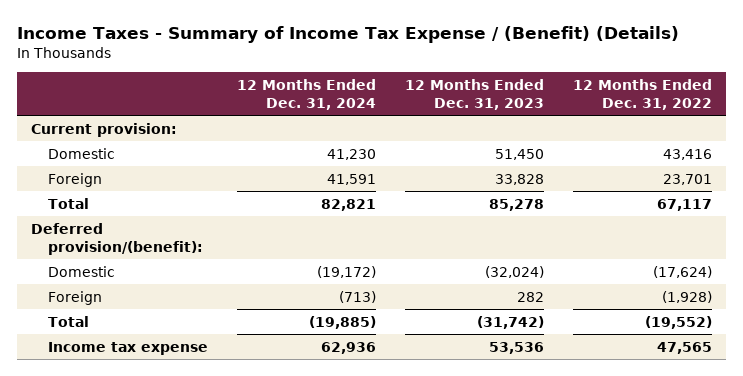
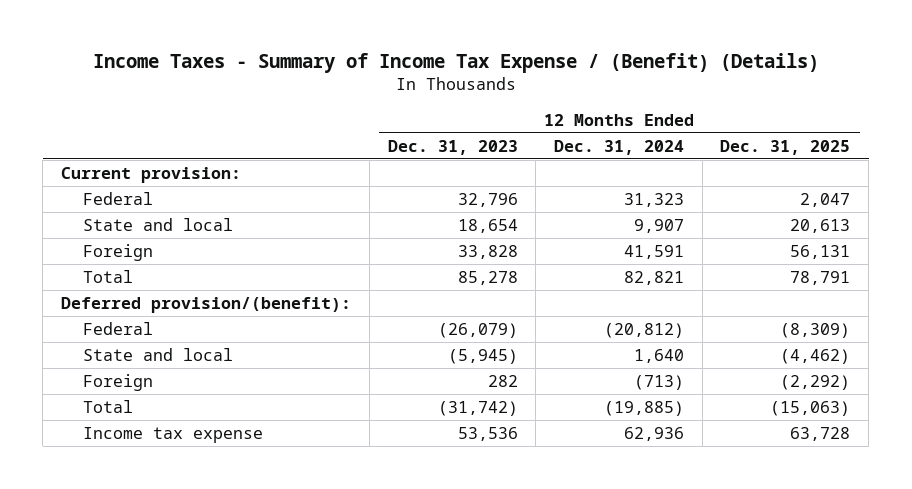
[572,78,712,110] 12 Months Ended Dec. 31, 2022 -> none
none -> [720,139,851,155] Dec. 31, 2025
[48,147,116,159] Domestic -> none
none -> [82,191,153,205] Federal
none -> [82,217,233,231] State and local
[48,265,116,277] Domestic -> none
none -> [82,321,153,335] Federal
none -> [82,347,233,361] State and local

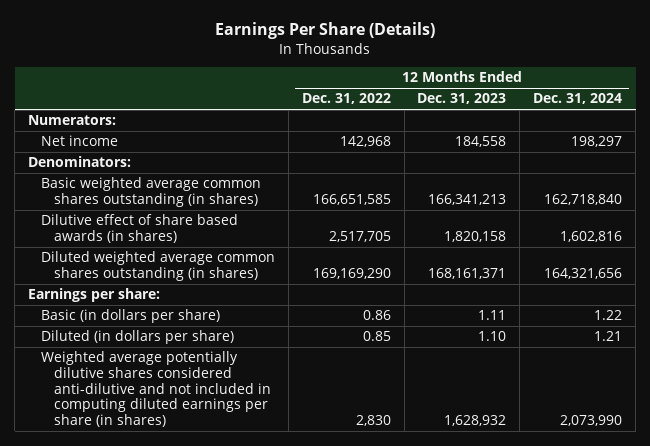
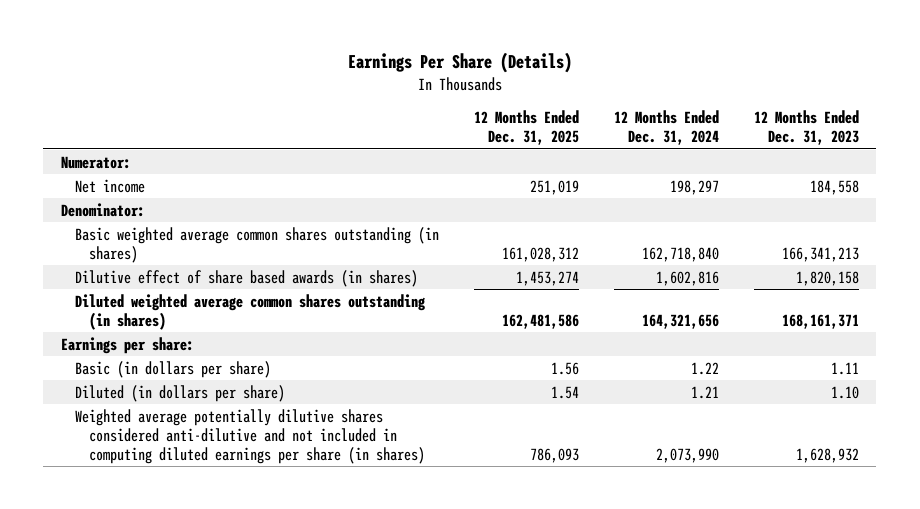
[301,93,391,105] Dec. 31, 2022 -> none
none -> [473,110,579,146] 12 Months Ended Dec. 31, 2025
[28,115,117,126] Numerators: -> [60,155,131,169] Numerator:
[28,156,132,168] Denominators: -> [60,202,145,217] Denominator:

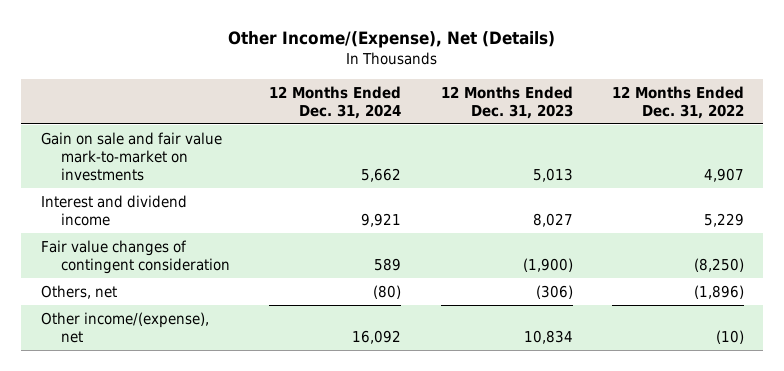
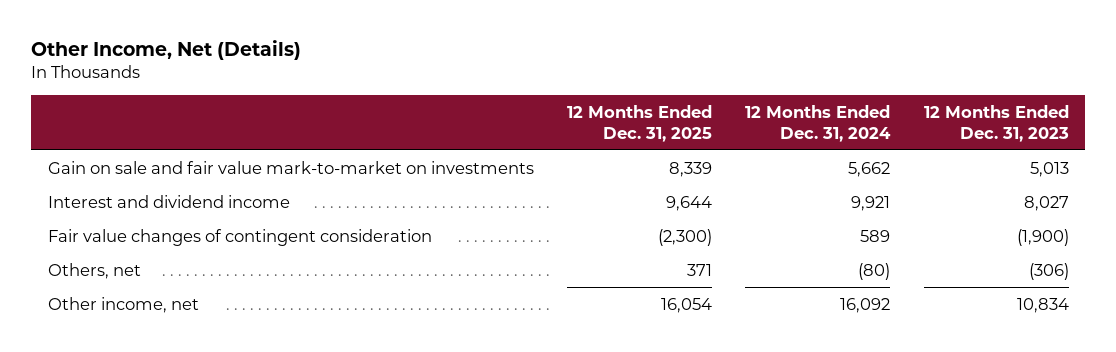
[228,30,556,48] Other Income/(Expense), Net (Details) -> [30,40,301,61] Other Income, Net (Details)
[611,85,744,119] 12 Months Ended Dec. 31, 2022 -> none
none -> [566,104,712,142] 12 Months Ended Dec. 31, 2025
[40,312,209,343] Other income/(expense), net -> [47,296,199,313] Other income, net

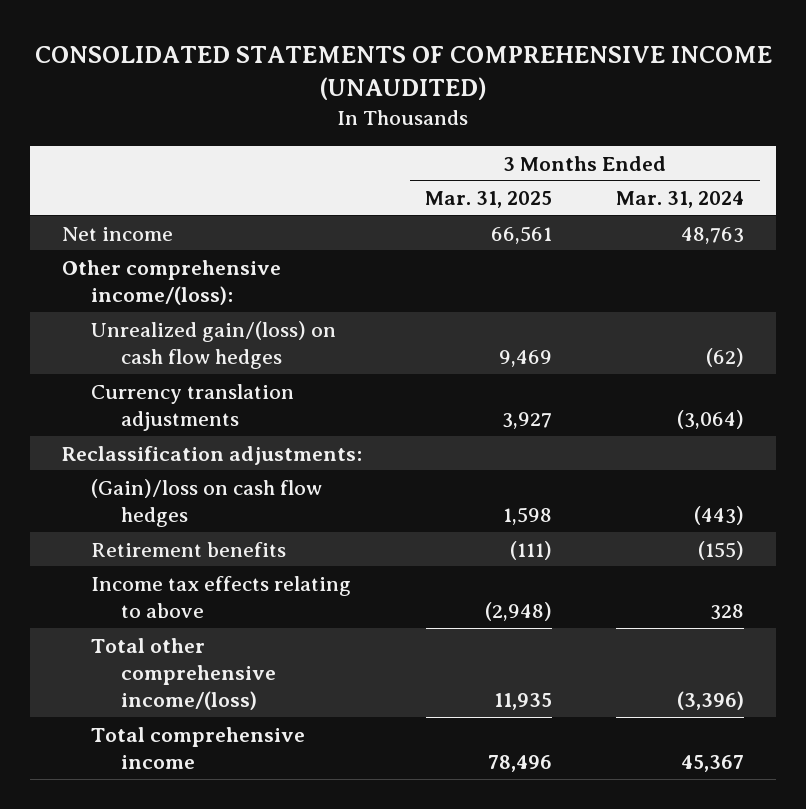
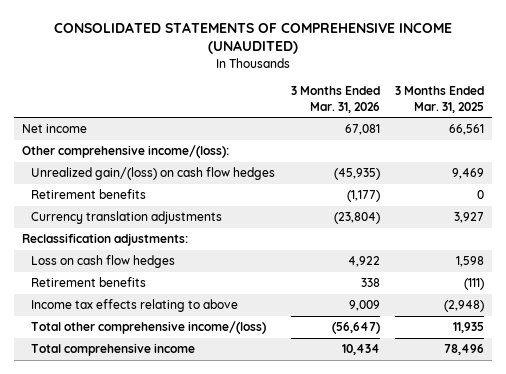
[616,190,745,208] Mar. 31, 2024 -> none
none -> [290,86,380,113] 3 Months Ended Mar. 31, 2026
none -> [31,189,147,200] Retirement benefits
[91,478,323,527] (Gain)/loss on cash flow hedges -> [31,255,176,269] Loss on cash flow hedges

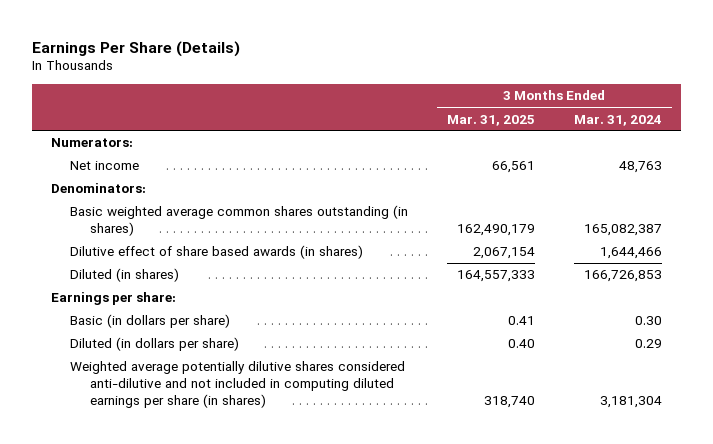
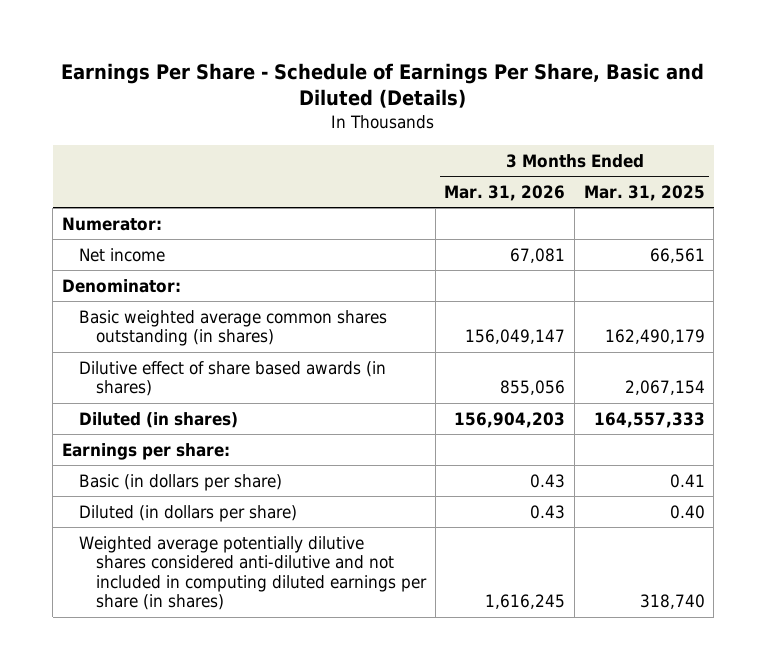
[31,40,240,57] Earnings Per Share (Details) -> [61,62,705,109] Earnings Per Share - Schedule of Earnings Per Share, Basic and Diluted (Details)
[573,114,662,126] Mar. 31, 2024 -> none
none -> [444,184,566,201] Mar. 31, 2026
[51,138,134,148] Numerators: -> [61,216,162,231] Numerator:
[51,183,147,194] Denominators: -> [61,278,181,293] Denominator:

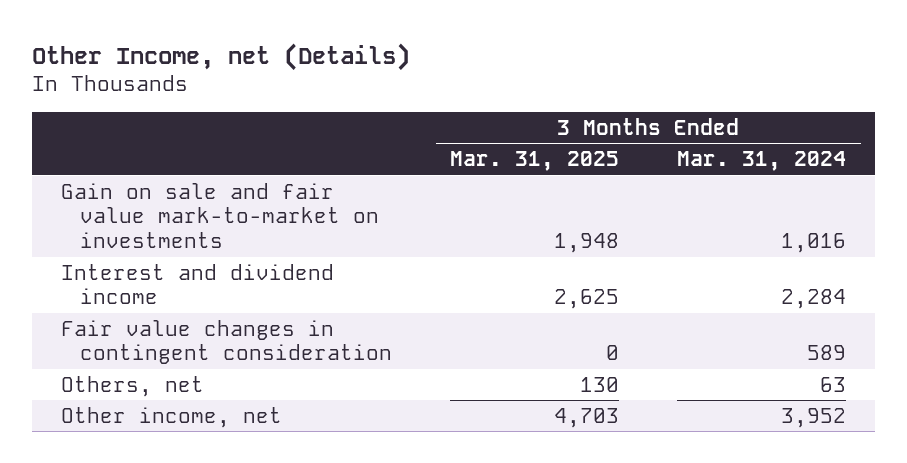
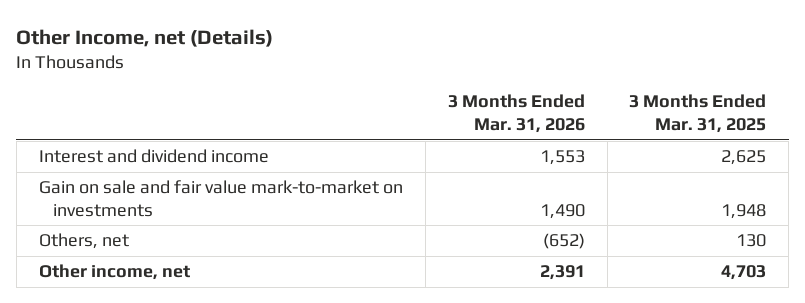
[677,151,847,172] Mar. 31, 2024 -> none
none -> [447,94,585,133] 3 Months Ended Mar. 31, 2026
[60,319,393,365] Fair value changes in contingent consideration -> none
[60,182,380,249] Gain on sale and fair value mark-to-market on investments -> [38,180,403,217] Gain on sale and fair value mark-to-market on investments

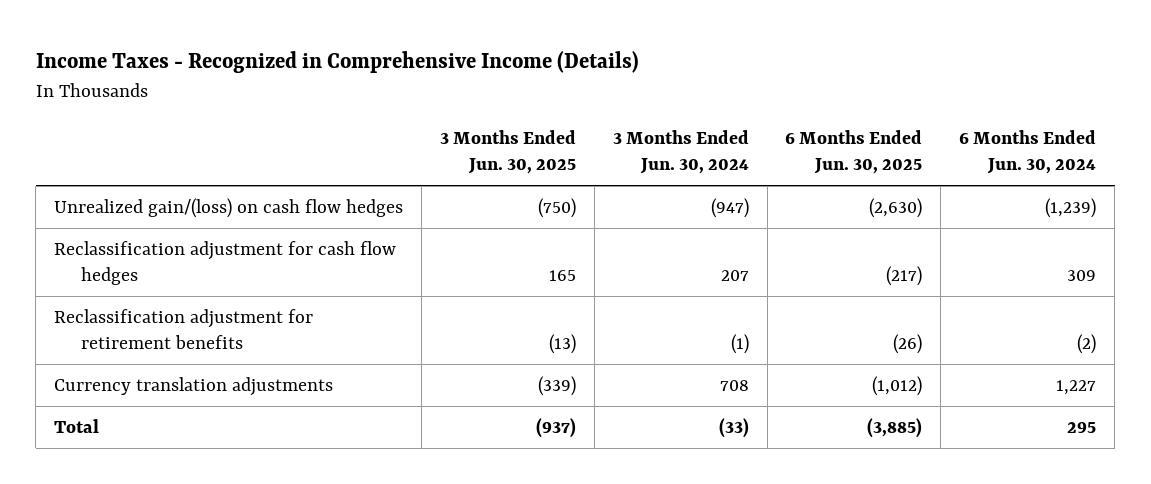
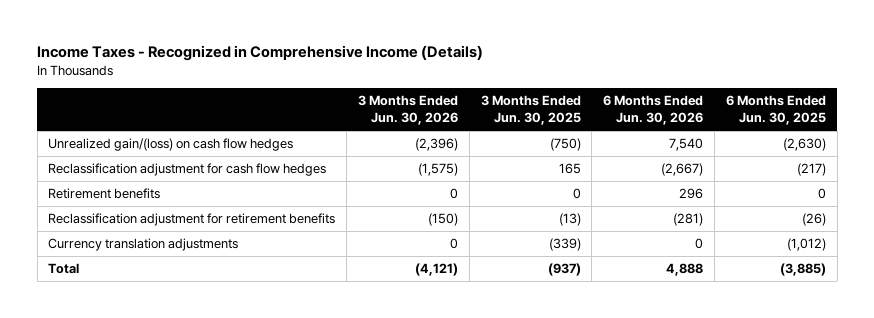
[612,130,749,175] 3 Months Ended Jun. 30, 2024 -> none
[959,130,1097,175] 6 Months Ended Jun. 30, 2024 -> none
none -> [357,95,458,126] 3 Months Ended Jun. 30, 2026
none -> [603,95,704,126] 6 Months Ended Jun. 30, 2026
none -> [48,188,161,200] Retirement benefits

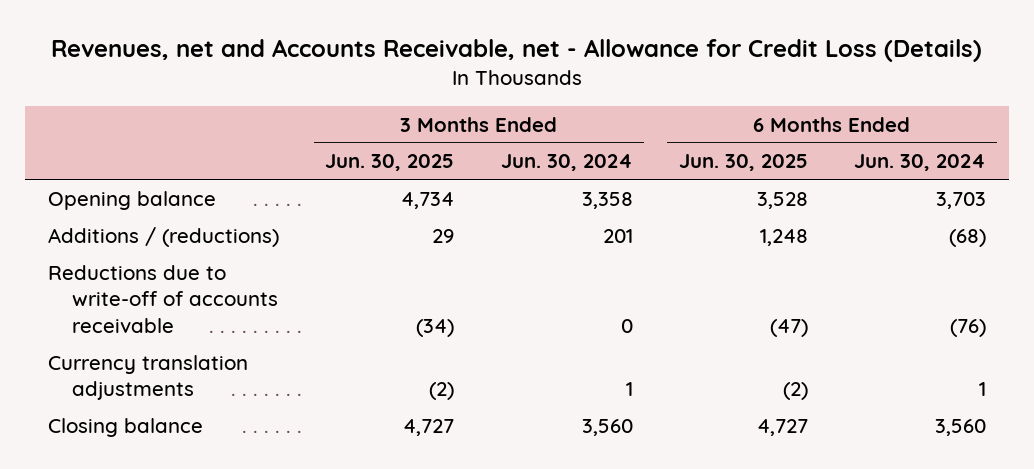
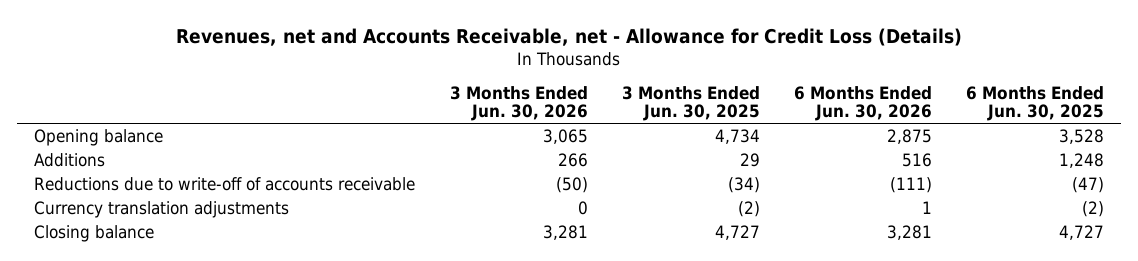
[500,154,633,172] Jun. 30, 2024 -> none
[853,154,986,172] Jun. 30, 2024 -> none
none -> [449,85,588,122] 3 Months Ended Jun. 30, 2026
none -> [793,85,932,122] 6 Months Ended Jun. 30, 2026
[48,226,280,247] Additions / (reductions) -> [34,152,106,167] Additions

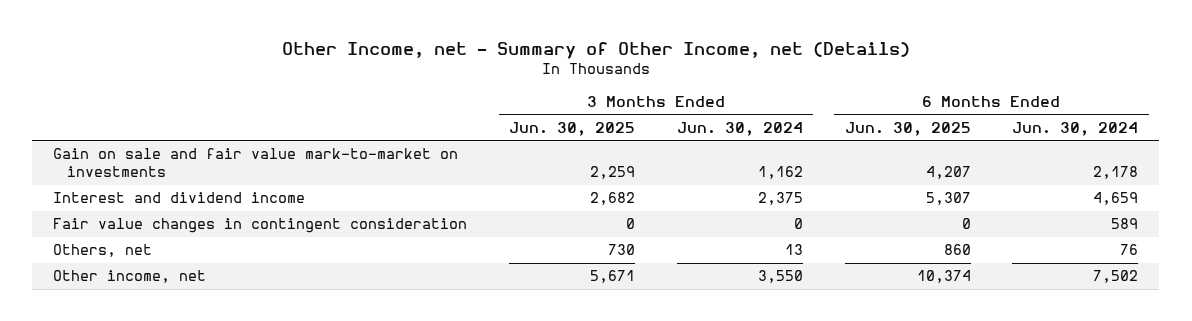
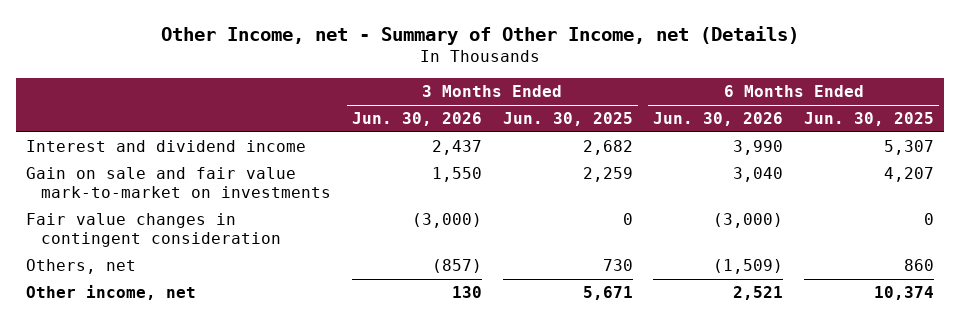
[676,121,803,136] Jun. 30, 2024 -> none
[1012,121,1139,136] Jun. 30, 2024 -> none
none -> [351,112,482,127] Jun. 30, 2026
none -> [653,112,784,127] Jun. 30, 2026
[53,148,459,178] Gain on sale and fair value mark-to-market on investments -> [26,167,332,199] Gain on sale and fair value mark-to-market on investments

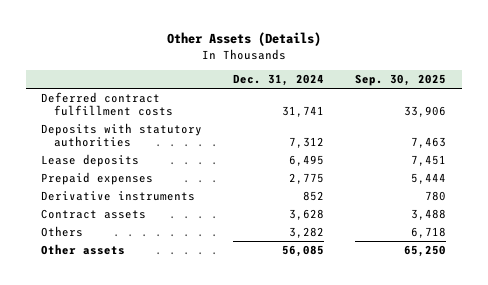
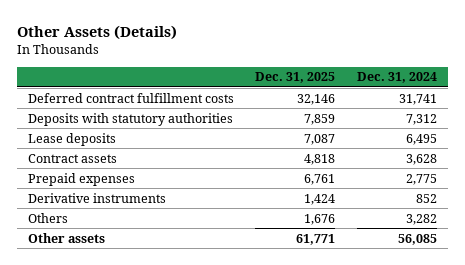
[355,74,447,87] Sep. 30, 2025 -> none
none -> [255,72,336,84] Dec. 31, 2025
[41,209,147,220] Contract assets -> [27,153,117,163] Contract assets

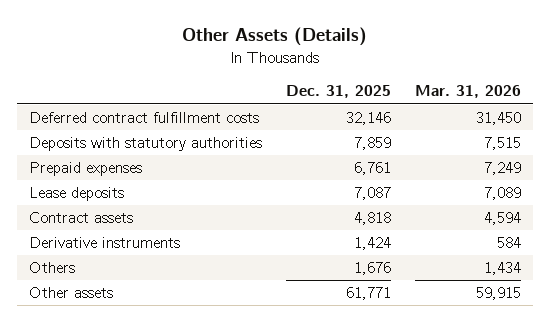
[357,72,438,84] Dec. 31, 2024 -> none
none -> [415,85,522,99] Mar. 31, 2026
[27,172,135,186] Prepaid expenses -> [29,162,143,177] Prepaid expenses

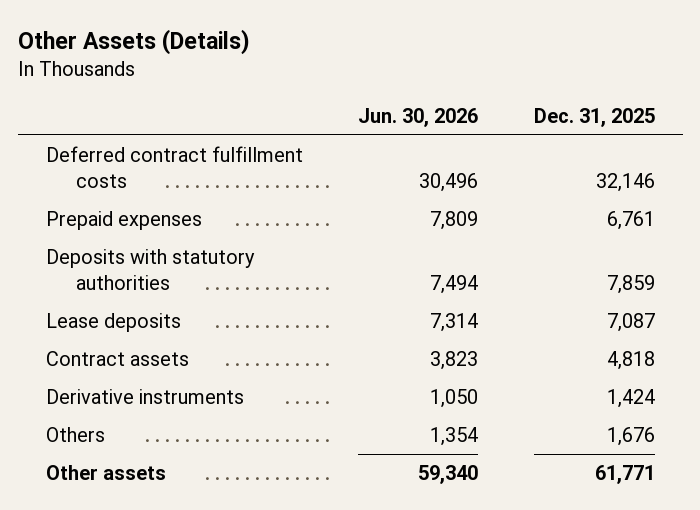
[415,85,522,99] Mar. 31, 2026 -> none
none -> [358,107,479,127] Jun. 30, 2026
[29,137,263,152] Deposits with statutory authorities -> [45,249,255,291] Deposits with statutory authorities

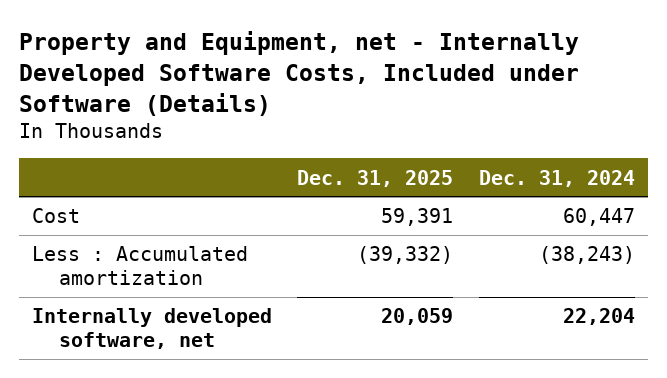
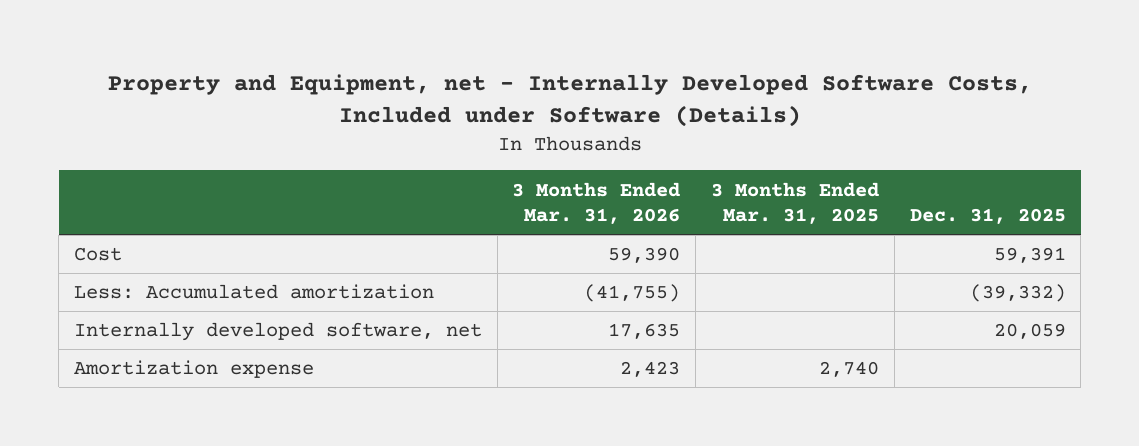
[478,169,635,187] Dec. 31, 2024 -> none
none -> [512,181,681,225] 3 Months Ended Mar. 31, 2026
none -> [711,181,880,225] 3 Months Ended Mar. 31, 2025
[32,246,249,286] Less : Accumulated amortization -> [73,284,434,300] Less: Accumulated amortization
none -> [73,360,314,379] Amortization expense

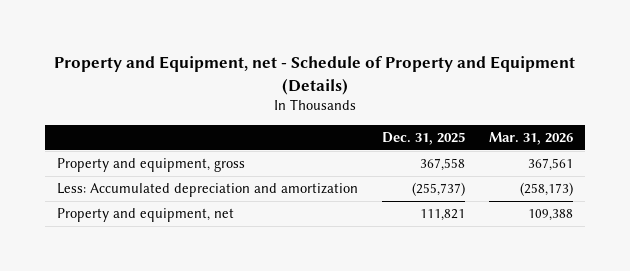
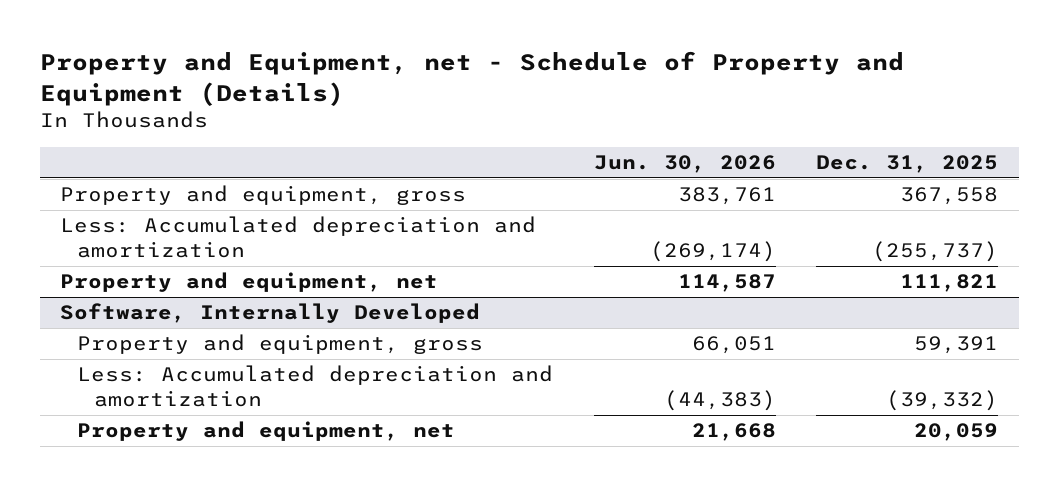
[488,132,573,146] Mar. 31, 2026 -> none
none -> [593,155,776,174] Jun. 30, 2026
none -> [60,303,481,324] Software, Internally Developed
none -> [77,334,484,355] Property and equipment, gross
none -> [77,365,554,408] Less: Accumulated depreciation and amortization
none -> [77,421,456,442] Property and equipment, net

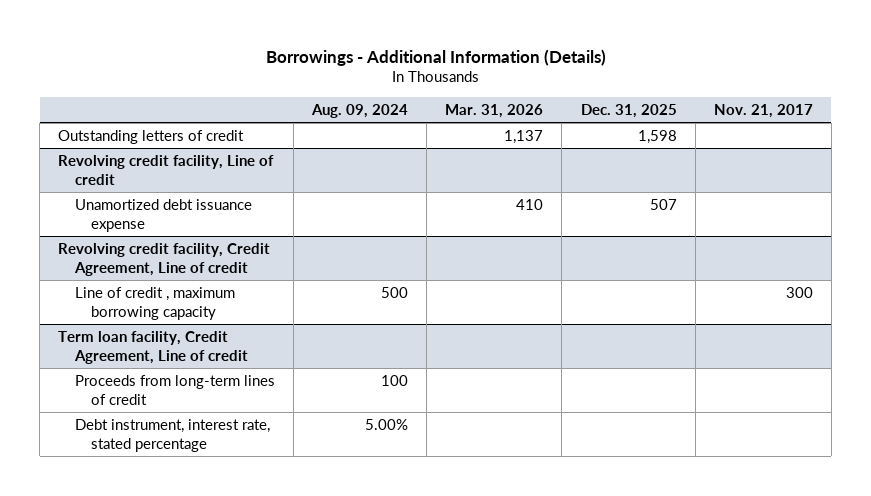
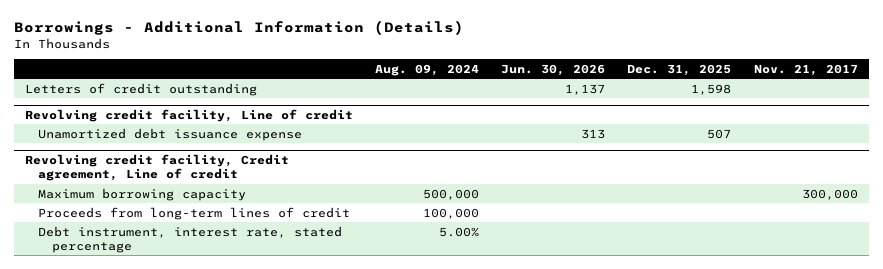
[445,104,544,119] Mar. 31, 2026 -> none
none -> [501,63,606,76] Jun. 30, 2026
[58,129,245,144] Outstanding letters of credit -> [25,82,258,96] Letters of credit outstanding
[58,330,248,364] Term loan facility, Credit Agreement, Line of credit -> none
[58,242,271,276] Revolving credit facility, Credit Agreement, Line of credit -> [25,153,290,181] Revolving credit facility, Credit agreement, Line of credit
[74,286,235,320] Line of credit , maximum borrowing capacity -> [38,187,247,201] Maximum borrowing capacity
[381,286,409,298] 500 -> [423,188,480,200] 500,000
[785,286,813,298] 300 -> [801,188,858,200] 300,000
[381,374,409,386] 100 -> [423,207,480,219] 100,000

